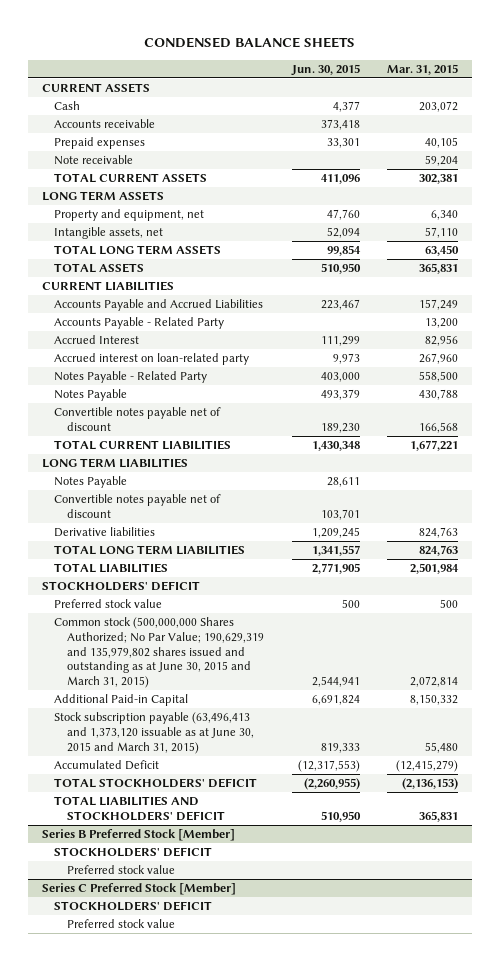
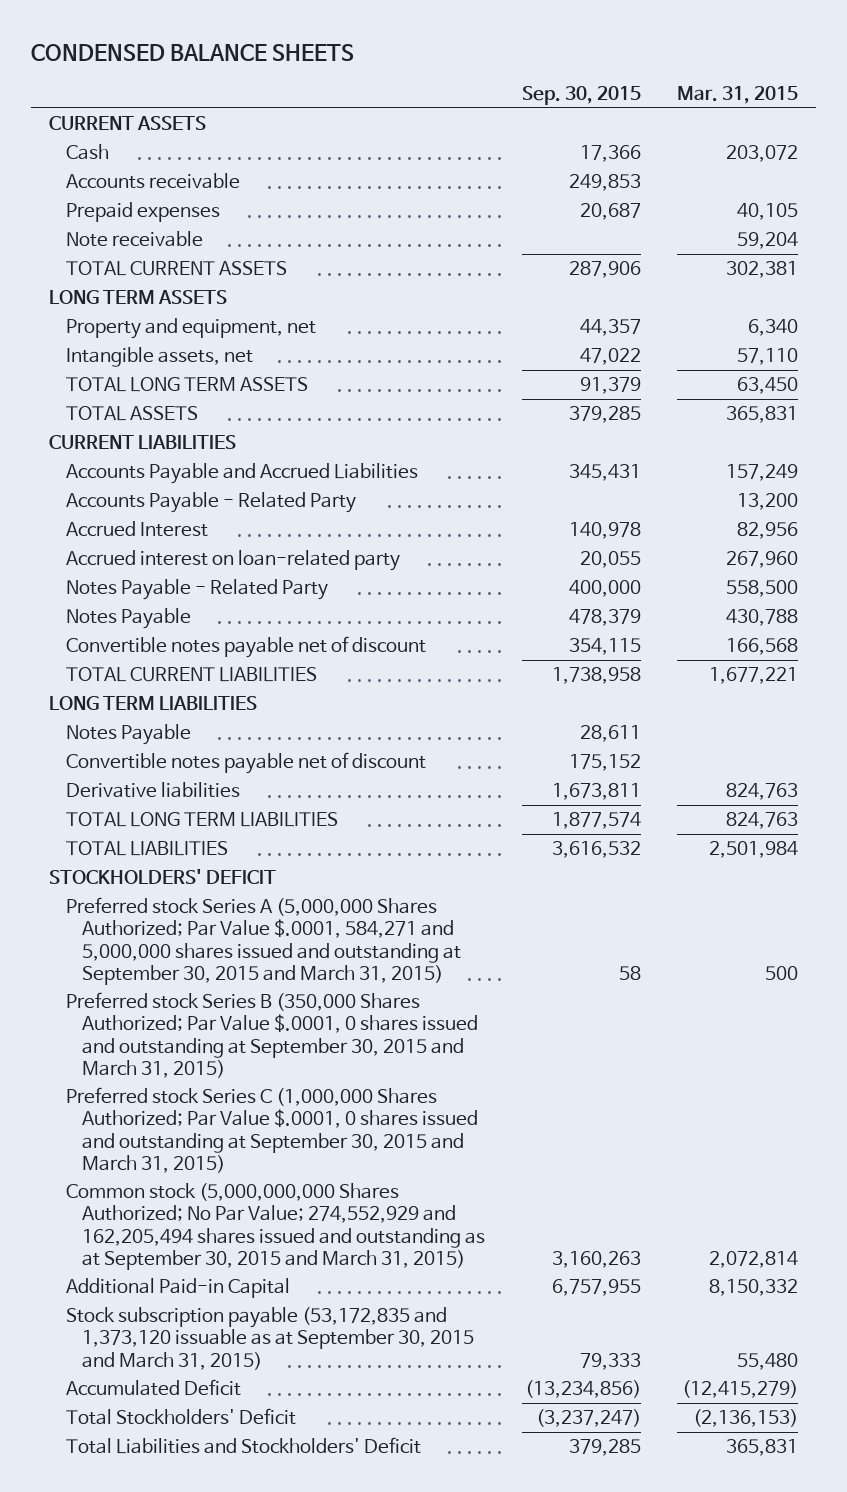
[290,63,360,76] Jun. 30, 2015 -> none
none -> [521,86,641,106] Sep. 30, 2015
[54,599,163,609] Preferred stock value -> [65,897,462,985] Preferred stock Series A (5,000,000 Shares Authorized; Par Value $.0001, 584,271 and 5,000,000 shares issued and outstanding at September 30, 2015 and March 31, 2015)
none -> [65,992,479,1078] Preferred stock Series B (350,000 Shares Authorized; Par Value $.0001, 0 shares issued and outstanding at September 30, 2015 and March 31, 2015)
none -> [65,1087,479,1173] Preferred stock Series C (1,000,000 Shares Authorized; Par Value $.0001, 0 shares issued and outstanding at September 30, 2015 and March 31, 2015)
[54,617,264,689] Common stock (500,000,000 Shares Authorized; No Par Value; 190,629,319 and 135,979,802 shares issued and outstanding as at June 30, 2015 and March 31, 2015) -> [65,1183,486,1270] Common stock (5,000,000,000 Shares Authorized; No Par Value; 274,552,929 and 162,205,494 shares issued and outstanding as at September 30, 2015 and March 31, 2015)
[54,712,254,754] Stock subscription payable (63,496,413 and 1,373,120 issuable as at June 30, 2015 and March 31, 2015) -> [65,1307,475,1370] Stock subscription payable (53,172,835 and 1,373,120 issuable as at September 30, 2015 and March 31, 2015)
[42,829,236,842] Series B Preferred Stock [Member] -> none
[54,847,213,858] STOCKHOLDERS' DEFICIT -> none
[66,865,175,875] Preferred stock value -> none
[42,883,237,896] Series C Preferred Stock [Member] -> none
[54,901,213,912] STOCKHOLDERS' DEFICIT -> none
[66,919,175,929] Preferred stock value -> none
[54,778,258,789] TOTAL STOCKHOLDERS' DEFICIT -> [65,1408,296,1426] Total Stockholders' Deficit
[54,796,225,821] TOTAL LIABILITIES AND STOCKHOLDERS' DEFICIT -> [65,1437,421,1455] Total Liabilities and Stockholders' Deficit

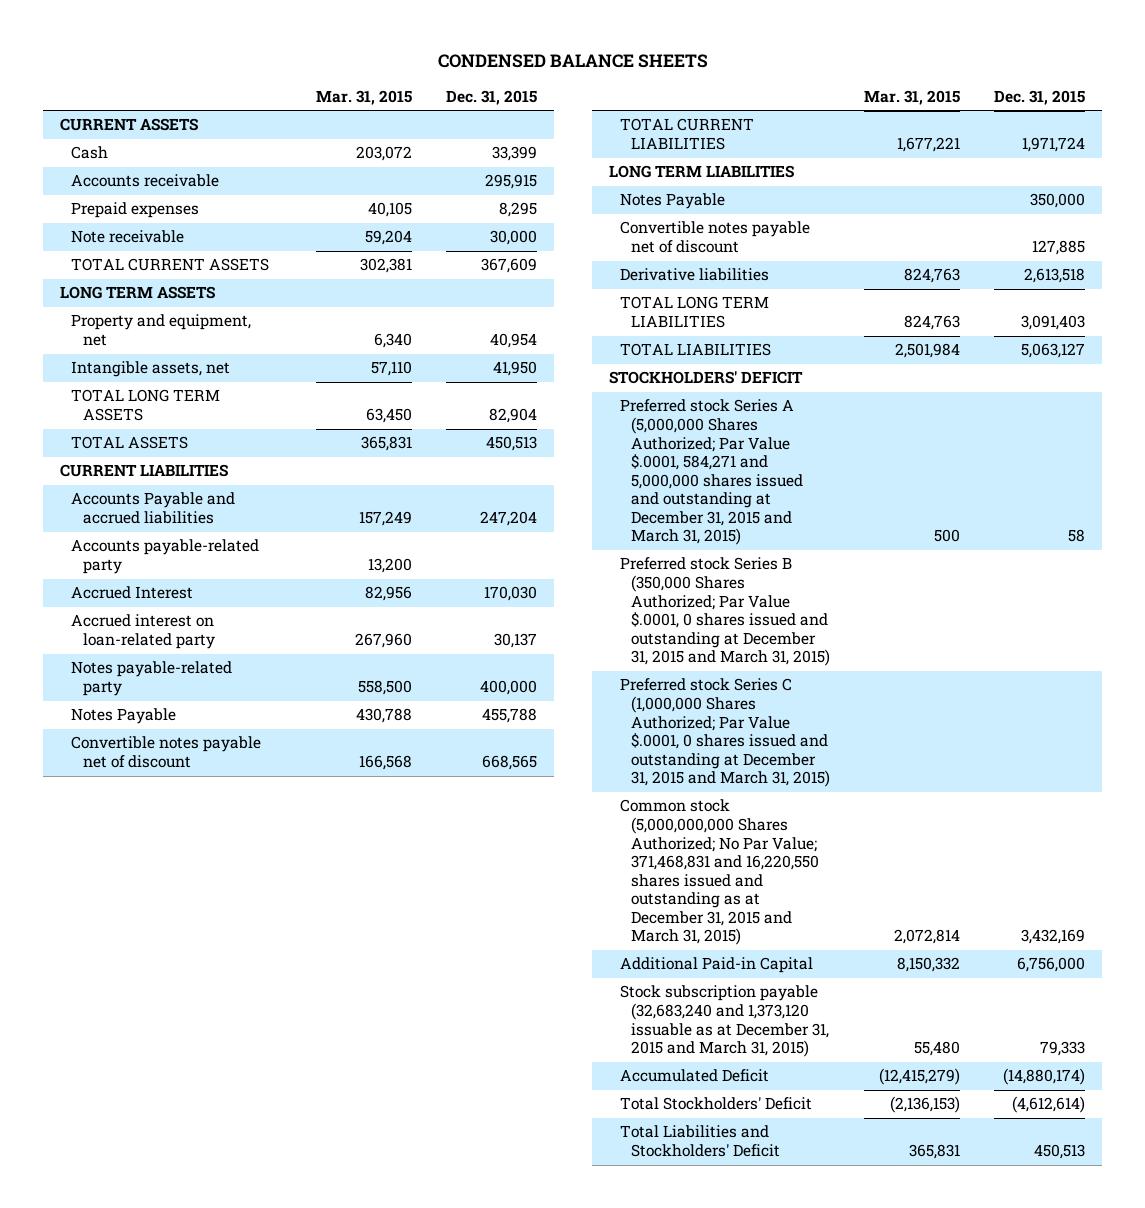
[521,86,641,106] Sep. 30, 2015 -> none
none -> [445,89,537,105] Dec. 31, 2015
[65,463,418,485] Accounts Payable and Accrued Liabilities -> [71,492,236,525] Accounts Payable and accrued liabilities
[65,492,356,514] Accounts Payable - Related Party -> [71,539,260,575] Accounts payable-related party
[65,579,328,601] Notes Payable - Related Party -> [71,661,233,697] Notes payable-related party
[65,897,462,985] Preferred stock Series A (5,000,000 Shares Authorized; Par Value $.0001, 584,271 and 5,000,000 shares issued and outstanding at September 30, 2015 and March 31, 2015) -> [619,399,803,546] Preferred stock Series A (5,000,000 Shares Authorized; Par Value $.0001, 584,271 and 5,000,000 shares issued and outstanding at December 31, 2015 and March 31, 2015)
[65,992,479,1078] Preferred stock Series B (350,000 Shares Authorized; Par Value $.0001, 0 shares issued and outstanding at September 30, 2015 and March 31, 2015) -> [619,557,830,667] Preferred stock Series B (350,000 Shares Authorized; Par Value $.0001, 0 shares issued and outstanding at December 31, 2015 and March 31, 2015)
[65,1087,479,1173] Preferred stock Series C (1,000,000 Shares Authorized; Par Value $.0001, 0 shares issued and outstanding at September 30, 2015 and March 31, 2015) -> [619,678,830,788] Preferred stock Series C (1,000,000 Shares Authorized; Par Value $.0001, 0 shares issued and outstanding at December 31, 2015 and March 31, 2015)
[65,1183,486,1270] Common stock (5,000,000,000 Shares Authorized; No Par Value; 274,552,929 and 162,205,494 shares issued and outstanding as at September 30, 2015 and March 31, 2015) -> [619,799,819,946] Common stock (5,000,000,000 Shares Authorized; No Par Value; 371,468,831 and 16,220,550 shares issued and outstanding as at December 31, 2015 and March 31, 2015)
[65,1307,475,1370] Stock subscription payable (53,172,835 and 1,373,120 issuable as at September 30, 2015 and March 31, 2015) -> [619,985,829,1058] Stock subscription payable (32,683,240 and 1,373,120 issuable as at December 31, 2015 and March 31, 2015)

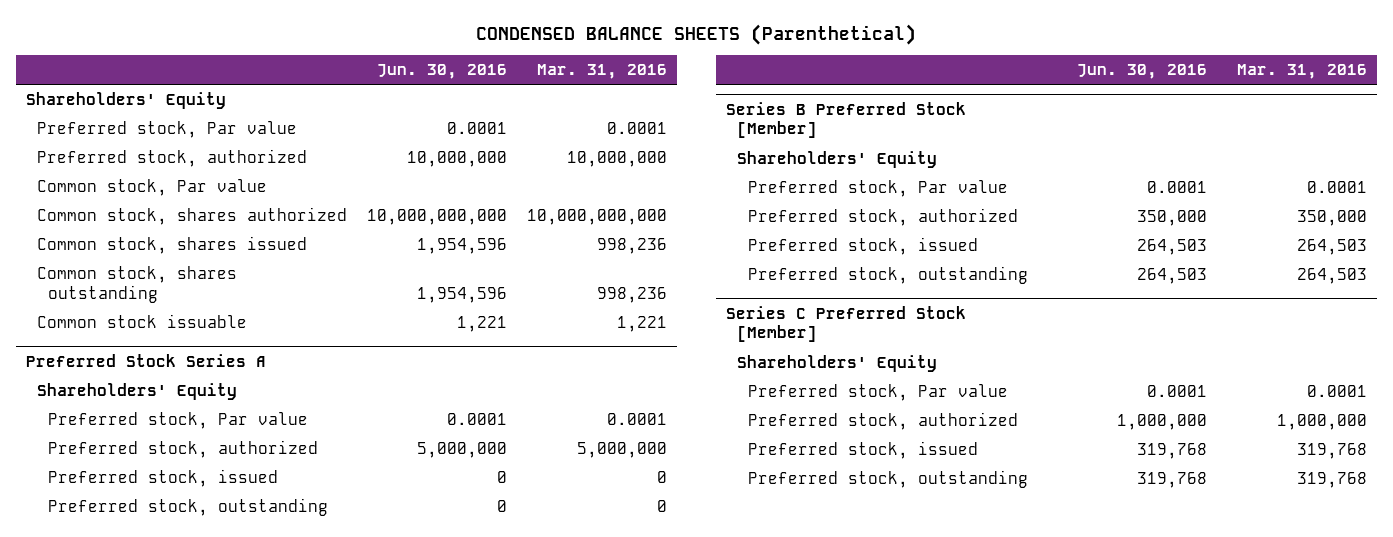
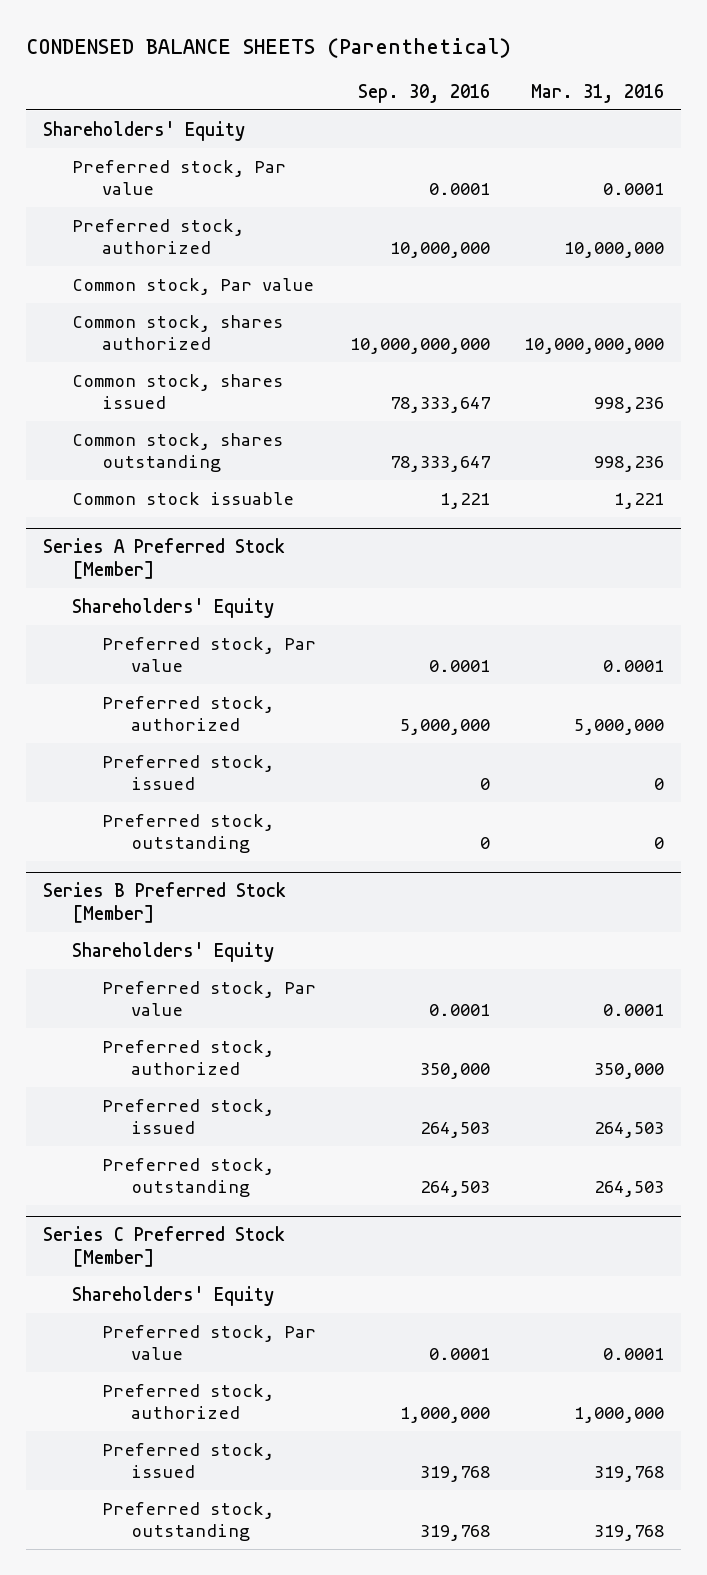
[376,64,507,80] Jun. 30, 2016 -> none
none -> [357,83,490,103] Sep. 30, 2016
[25,353,266,367] Preferred Stock Series A -> [43,538,286,579] Series A Preferred Stock [Member]

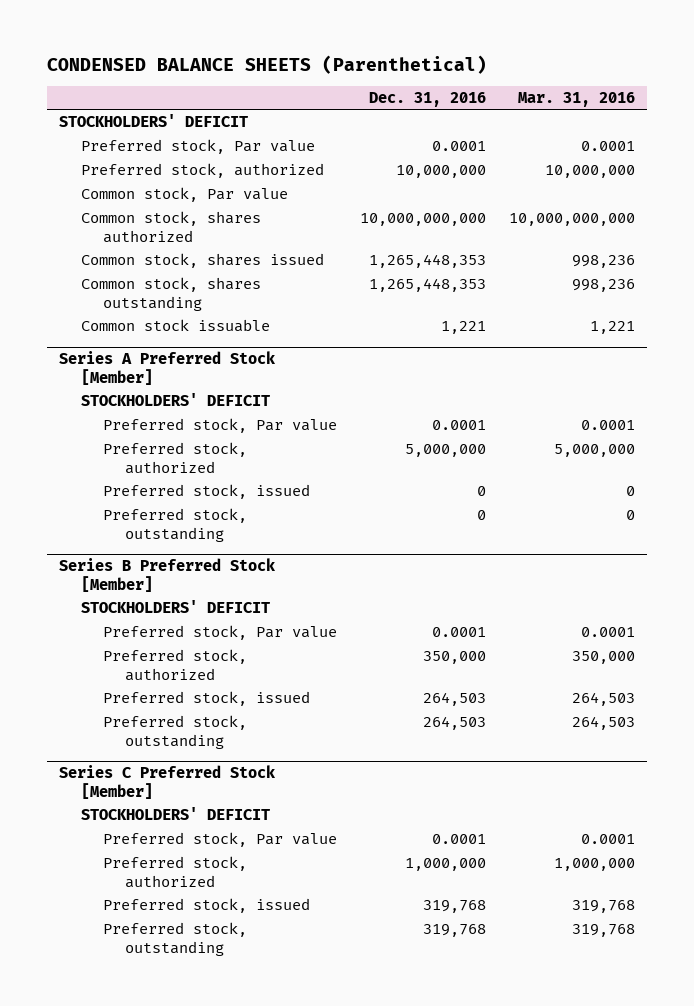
[357,83,490,103] Sep. 30, 2016 -> none
none -> [368,91,486,107] Dec. 31, 2016
[43,120,246,141] Shareholders' Equity -> [58,114,248,128] STOCKHOLDERS' DEFICIT
[72,597,275,618] Shareholders' Equity -> [80,393,270,407] STOCKHOLDERS' DEFICIT
[72,941,275,962] Shareholders' Equity -> [80,600,270,614] STOCKHOLDERS' DEFICIT
[72,1285,275,1306] Shareholders' Equity -> [80,807,270,821] STOCKHOLDERS' DEFICIT

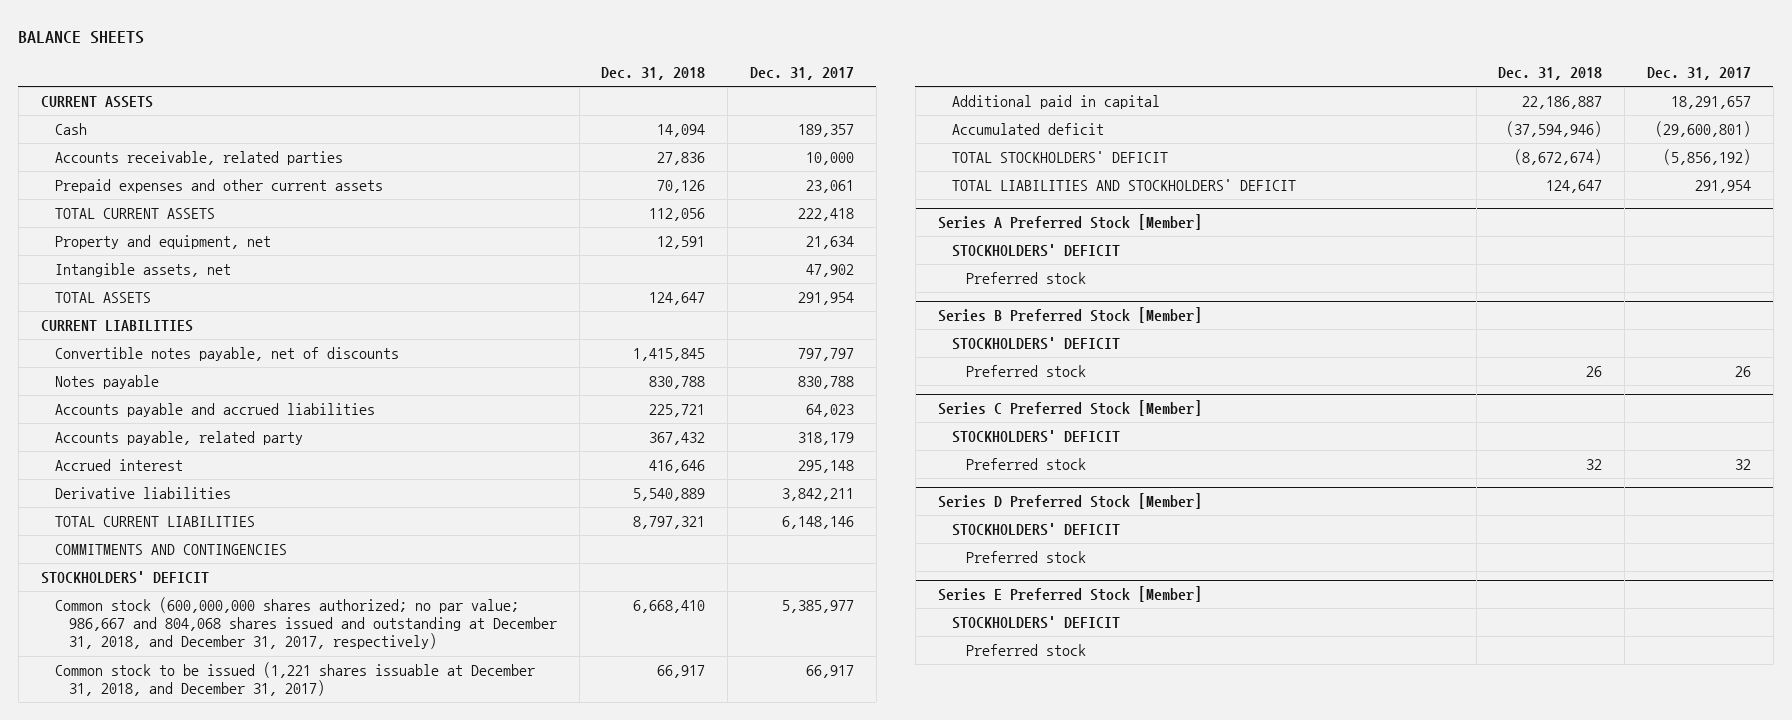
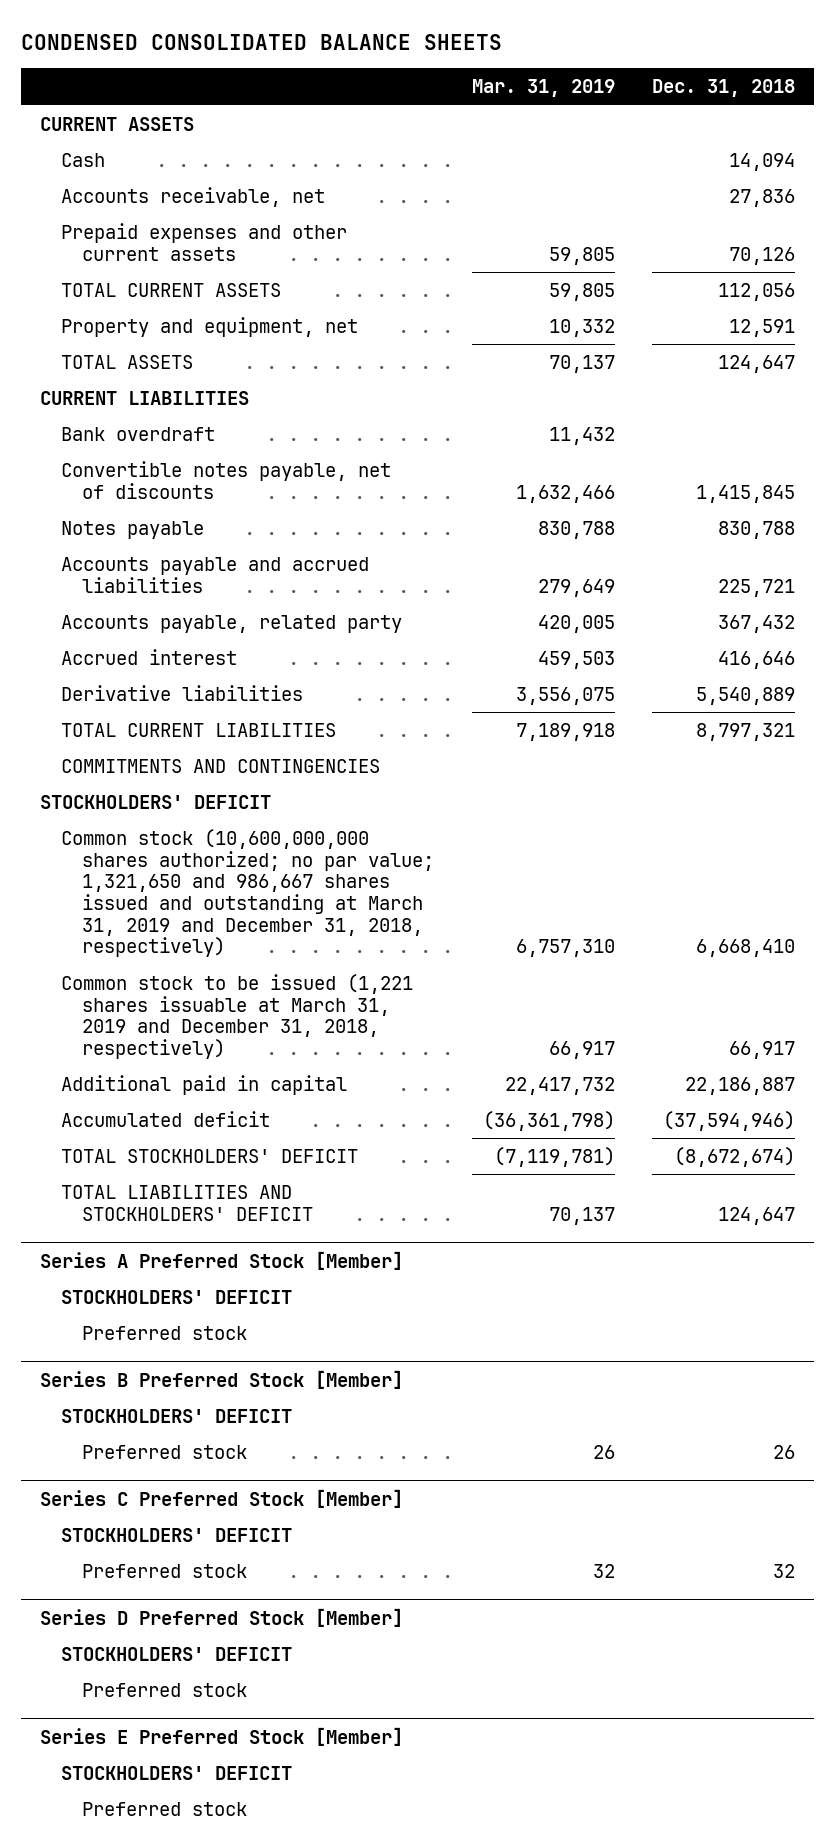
[18,31,145,45] BALANCE SHEETS -> [21,34,503,51] CONDENSED CONSOLIDATED BALANCE SHEETS
[749,67,854,81] Dec. 31, 2017 -> none
none -> [471,79,615,98] Mar. 31, 2019
[54,151,343,166] Accounts receivable, related parties -> [61,186,326,207] Accounts receivable, net
[54,263,231,278] Intangible assets, net -> none
none -> [61,426,216,441] Bank overdraft
[54,597,557,650] Common stock (600,000,000 shares authorized; no par value; 986,667 and 804,068 shares issued and outstanding at December 31, 2018, and December 31, 2017, respectively) -> [61,828,435,958] Common stock (10,600,000,000 shares authorized; no par value; 1,321,650 and 986,667 shares issued and outstanding at March 31, 2019 and December 31, 2018, respectively)
[54,662,535,697] Common stock to be issued (1,221 shares issuable at December 31, 2018, and December 31, 2017) -> [61,973,414,1059] Common stock to be issued (1,221 shares issuable at March 31, 2019 and December 31, 2018, respectively)

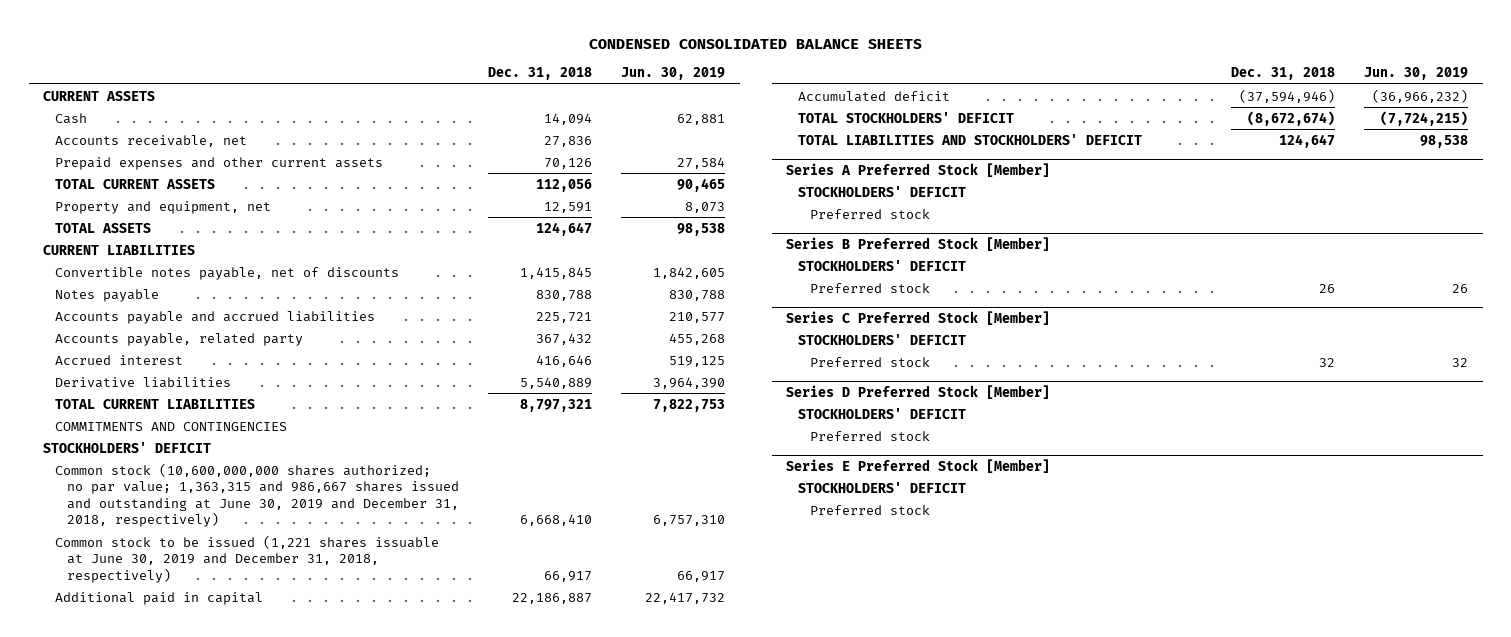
[471,79,615,98] Mar. 31, 2019 -> none
none -> [621,66,726,80] Jun. 30, 2019
[61,426,216,441] Bank overdraft -> none
[61,828,435,958] Common stock (10,600,000,000 shares authorized; no par value; 1,321,650 and 986,667 shares issued and outstanding at March 31, 2019 and December 31, 2018, respectively) -> [55,462,459,528] Common stock (10,600,000,000 shares authorized; no par value; 1,363,315 and 986,667 shares issued and outstanding at June 30, 2019 and December 31, 2018, respectively)
[61,973,414,1059] Common stock to be issued (1,221 shares issuable at March 31, 2019 and December 31, 2018, respectively) -> [55,534,440,583] Common stock to be issued (1,221 shares issuable at June 30, 2019 and December 31, 2018, respectively)

